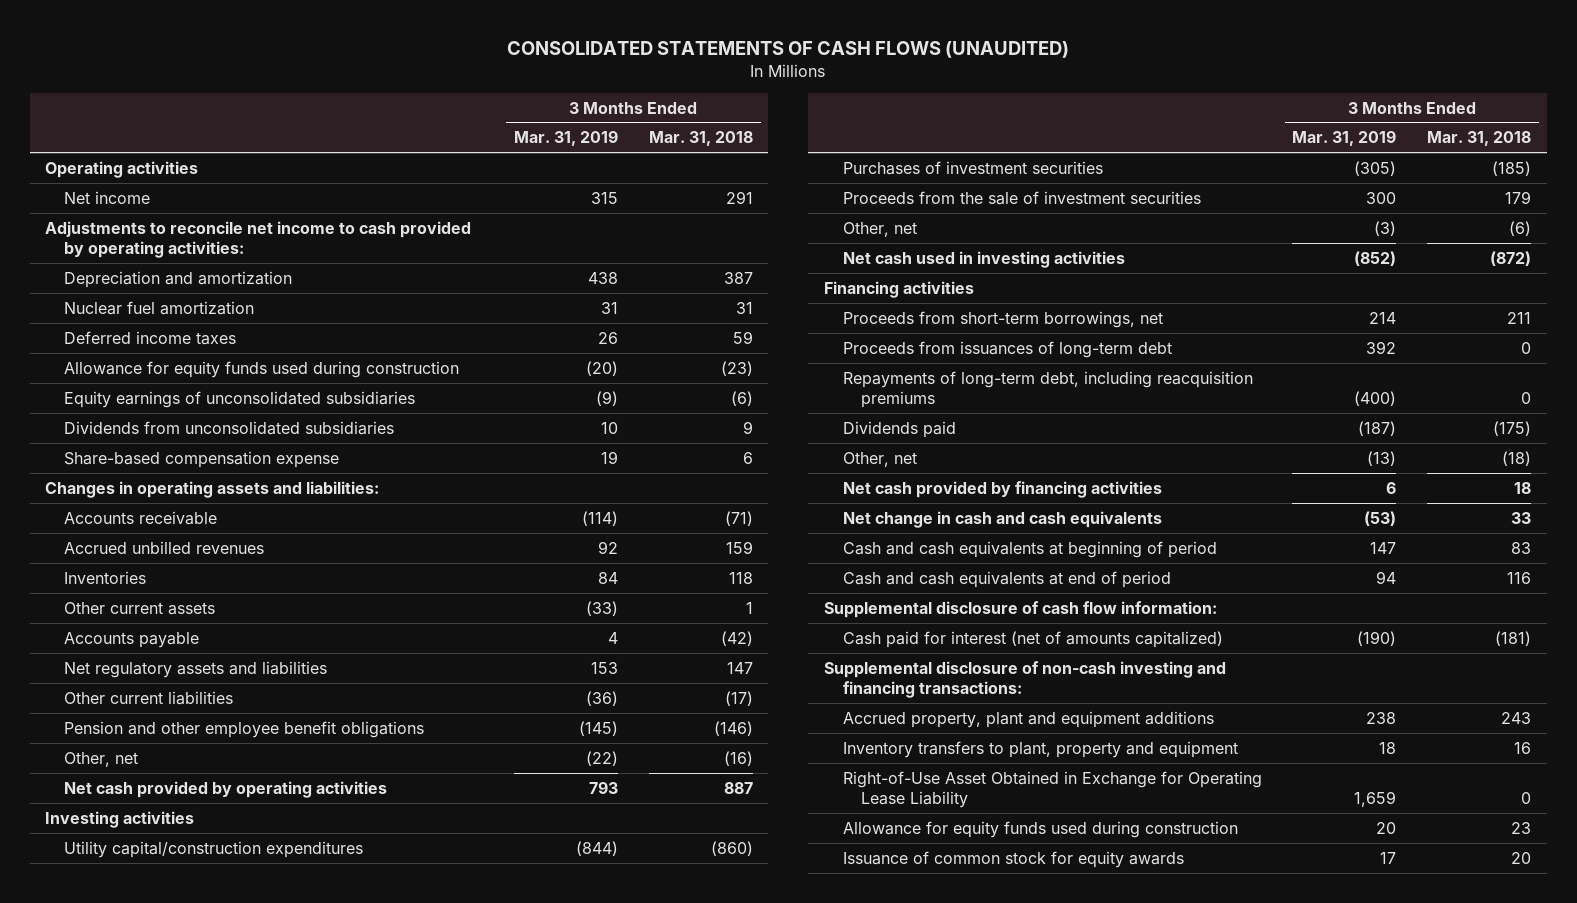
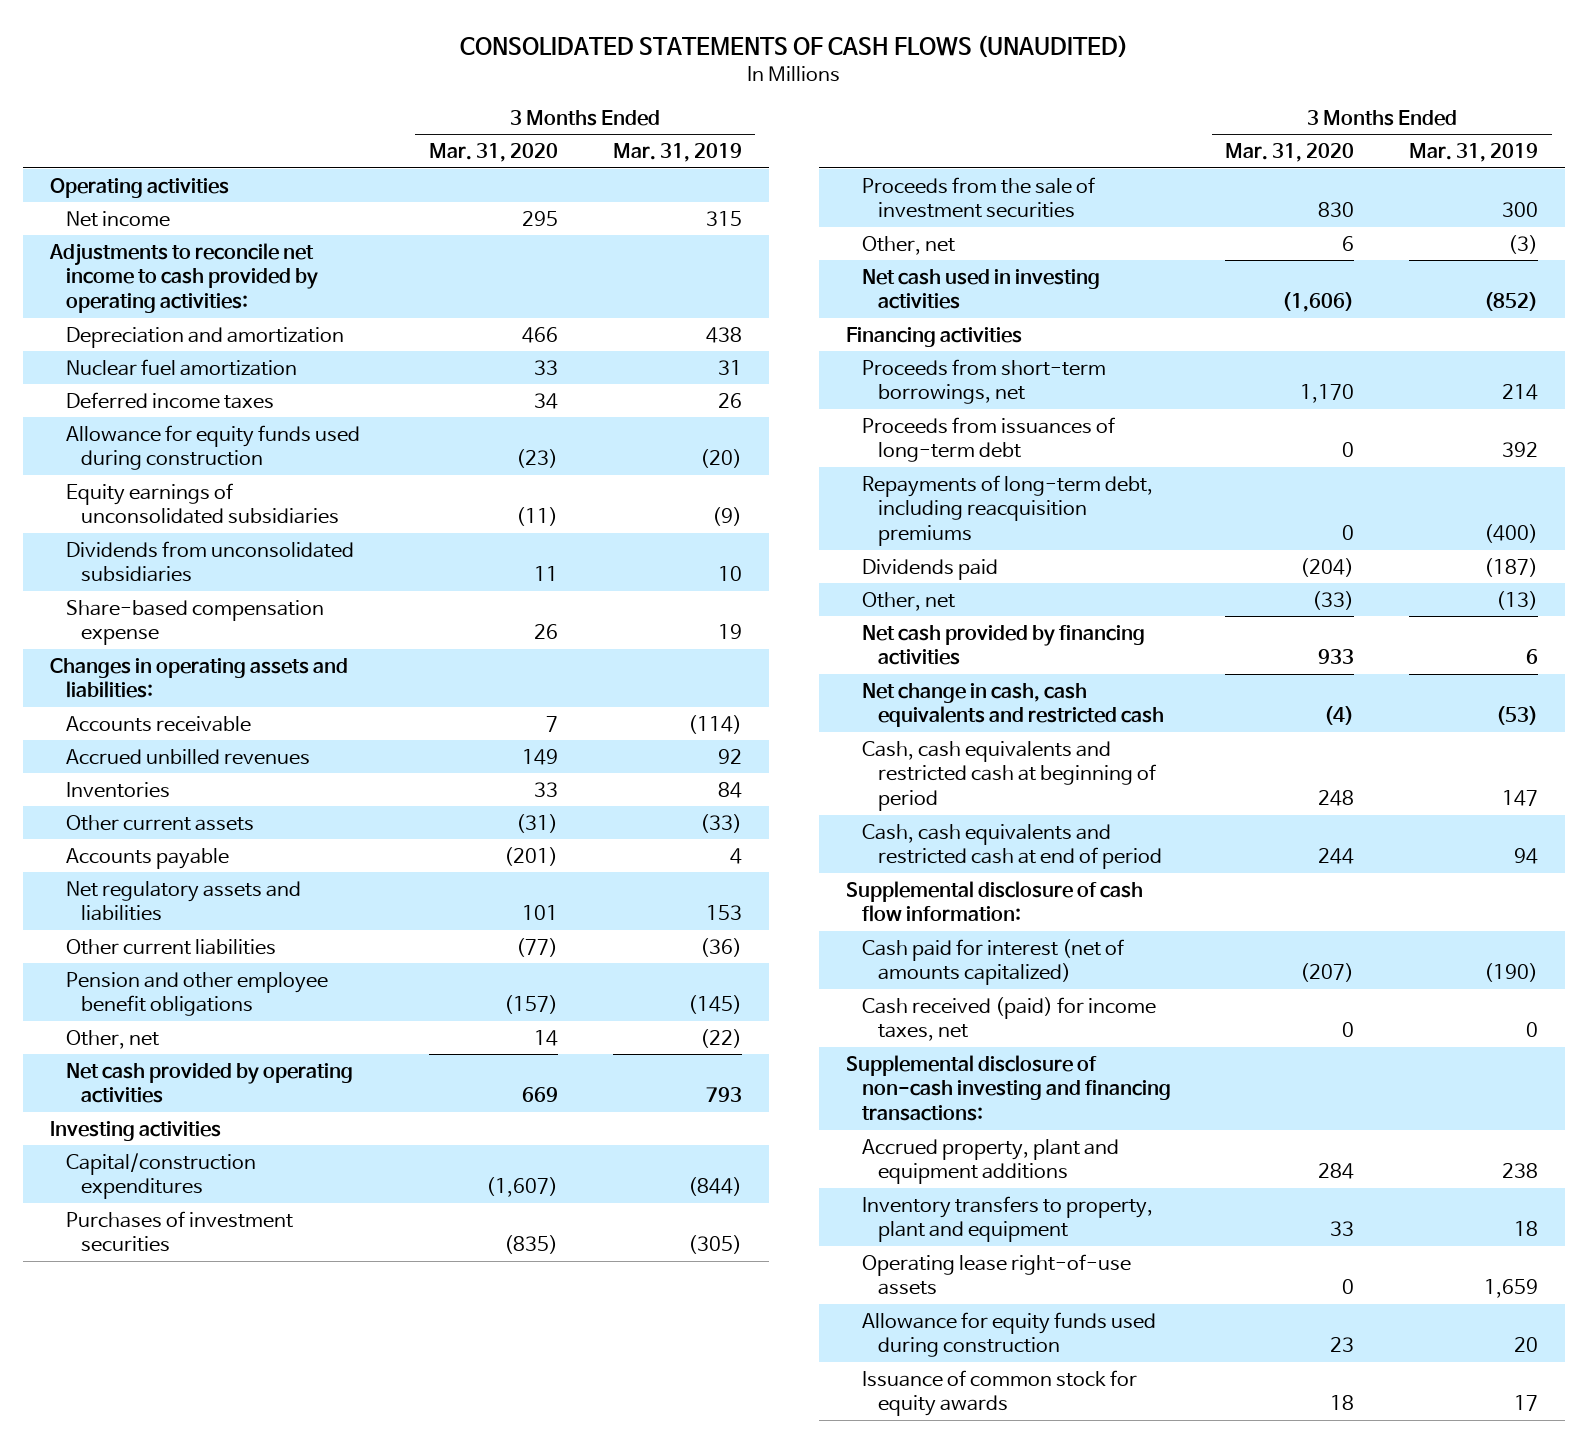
[648,131,753,147] Mar. 31, 2018 -> none
none -> [429,143,559,163] Mar. 31, 2020
[64,840,364,858] Utility capital/construction expenditures -> [65,1152,256,1200] Capital/construction expenditures
[842,510,1162,528] Net change in cash and cash equivalents -> [862,682,1164,728] Net change in cash, cash equivalents and restricted cash
[842,540,1217,558] Cash and cash equivalents at beginning of period -> [862,740,1156,812] Cash, cash equivalents and restricted cash at beginning of period
[842,570,1171,588] Cash and cash equivalents at end of period -> [862,823,1162,870] Cash, cash equivalents and restricted cash at end of period
none -> [862,996,1157,1042] Cash received (paid) for income taxes, net
[842,740,1238,758] Inventory transfers to plant, property and equipment -> [862,1195,1154,1243] Inventory transfers to property, plant and equipment
[842,770,1262,809] Right-of-Use Asset Obtained in Exchange for Operating Lease Liability -> [862,1253,1132,1296] Operating lease right-of-use assets

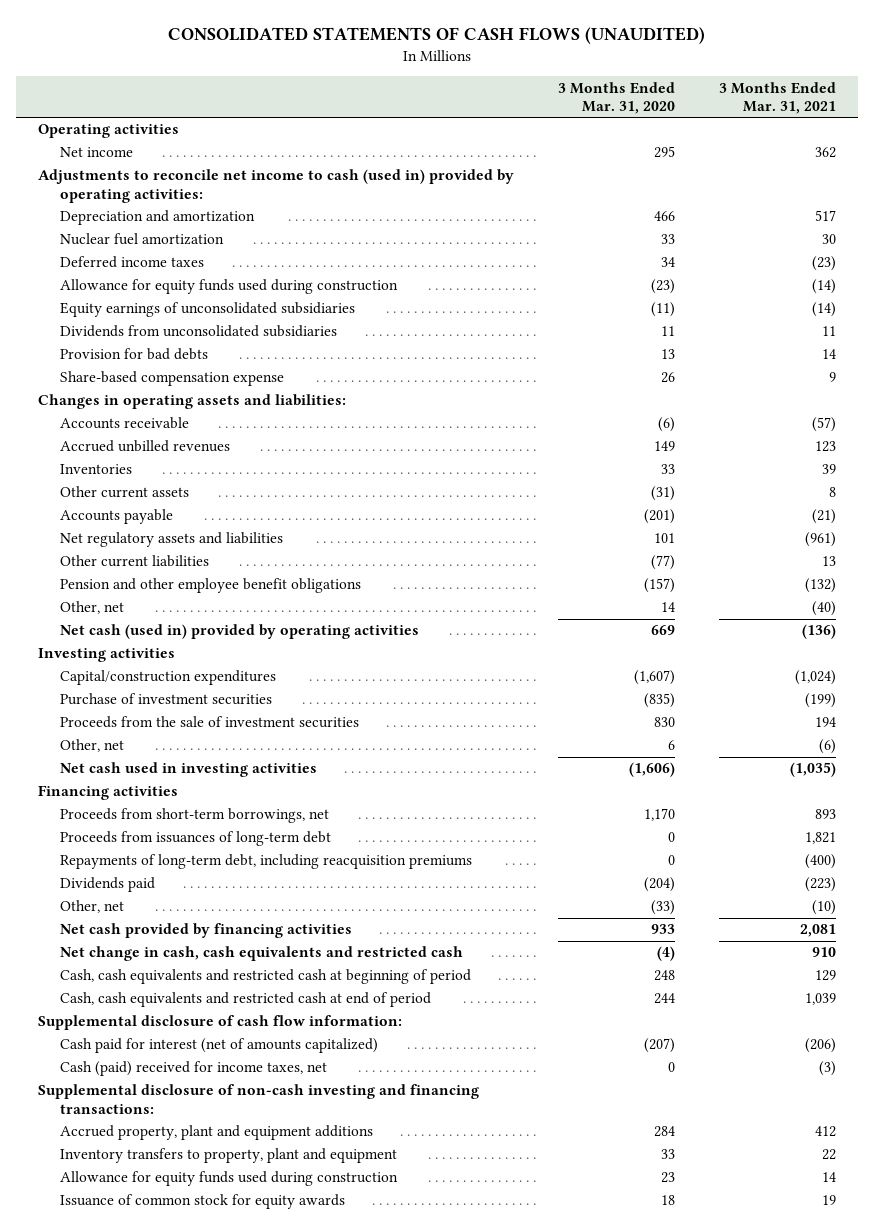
[612,143,742,163] Mar. 31, 2019 -> none
none -> [718,81,836,114] 3 Months Ended Mar. 31, 2021
[48,242,318,314] Adjustments to reconcile net income to cash provided by operating activities: -> [37,169,514,203] Adjustments to reconcile net income to cash (used in) provided by operating activities:
none -> [60,348,209,361] Provision for bad debts
[546,715,559,732] 7 -> [657,417,675,433] (6)
[65,1062,353,1104] Net cash provided by operating activities -> [60,624,420,640] Net cash (used in) provided by operating activities
[65,1210,293,1253] Purchases of investment securities -> [60,693,273,706] Purchase of investment securities
[862,996,1157,1042] Cash received (paid) for income taxes, net -> [60,1061,328,1077] Cash (paid) received for income taxes, net
[862,1253,1132,1296] Operating lease right-of-use assets -> none

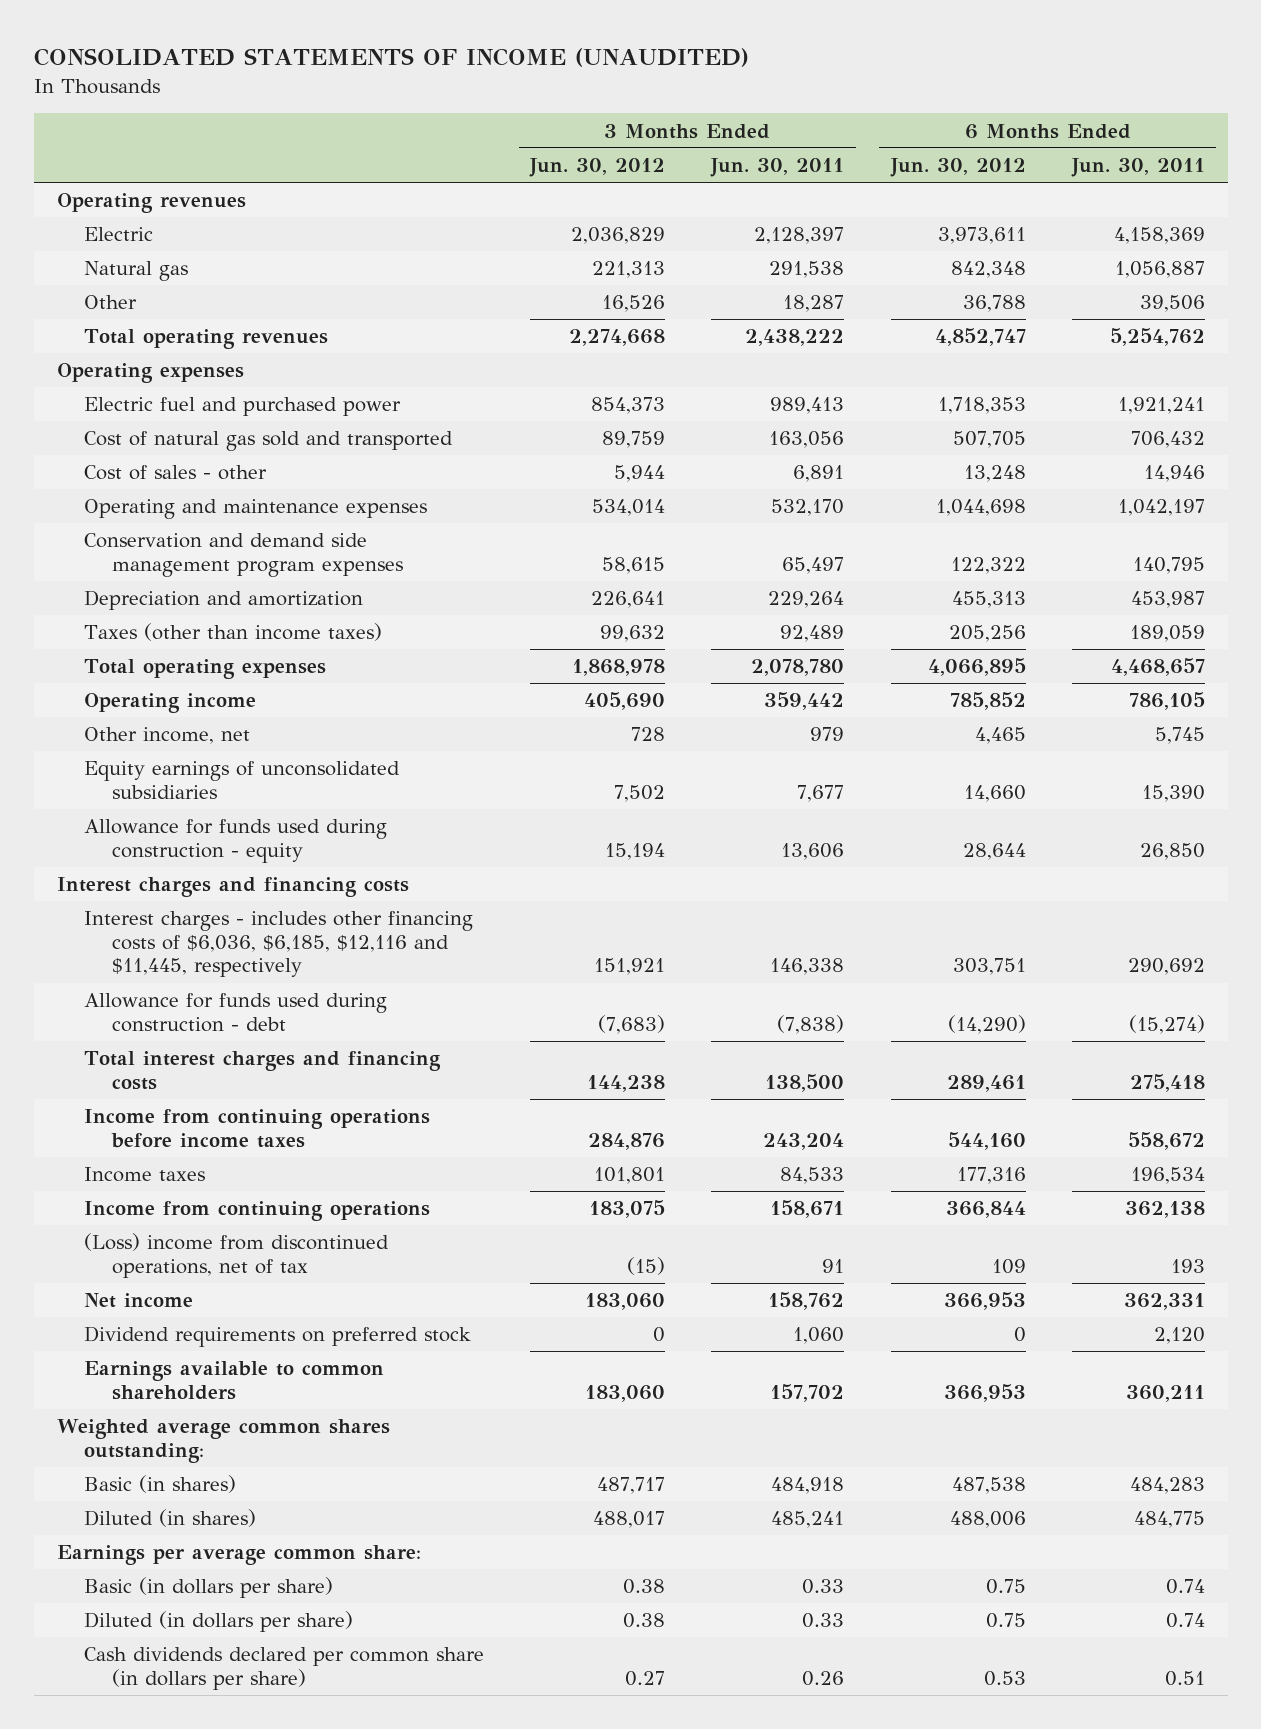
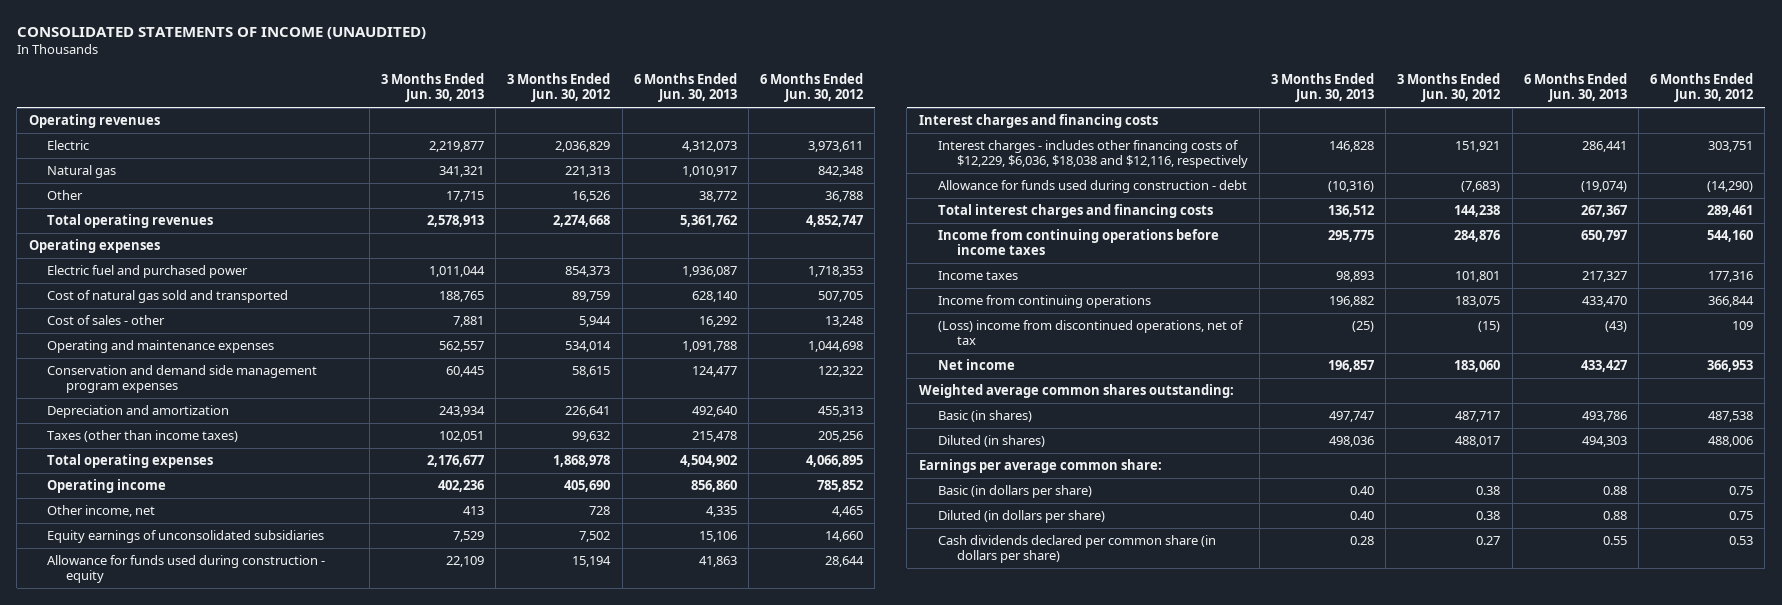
[710,158,845,178] Jun. 30, 2011 -> none
[1070,158,1205,178] Jun. 30, 2011 -> none
none -> [380,72,484,103] 3 Months Ended Jun. 30, 2013
none -> [633,72,737,103] 6 Months Ended Jun. 30, 2013
[84,911,474,978] Interest charges - includes other financing costs of $6,036, $6,185, $12,116 and $11,445, respectively -> [937,140,1248,169] Interest charges - includes other financing costs of $12,229, $6,036, $18,038 and $12,116, respectively
[84,1326,472,1348] Dividend requirements on preferred stock -> none
[84,1361,385,1400] Earnings available to common shareholders -> none

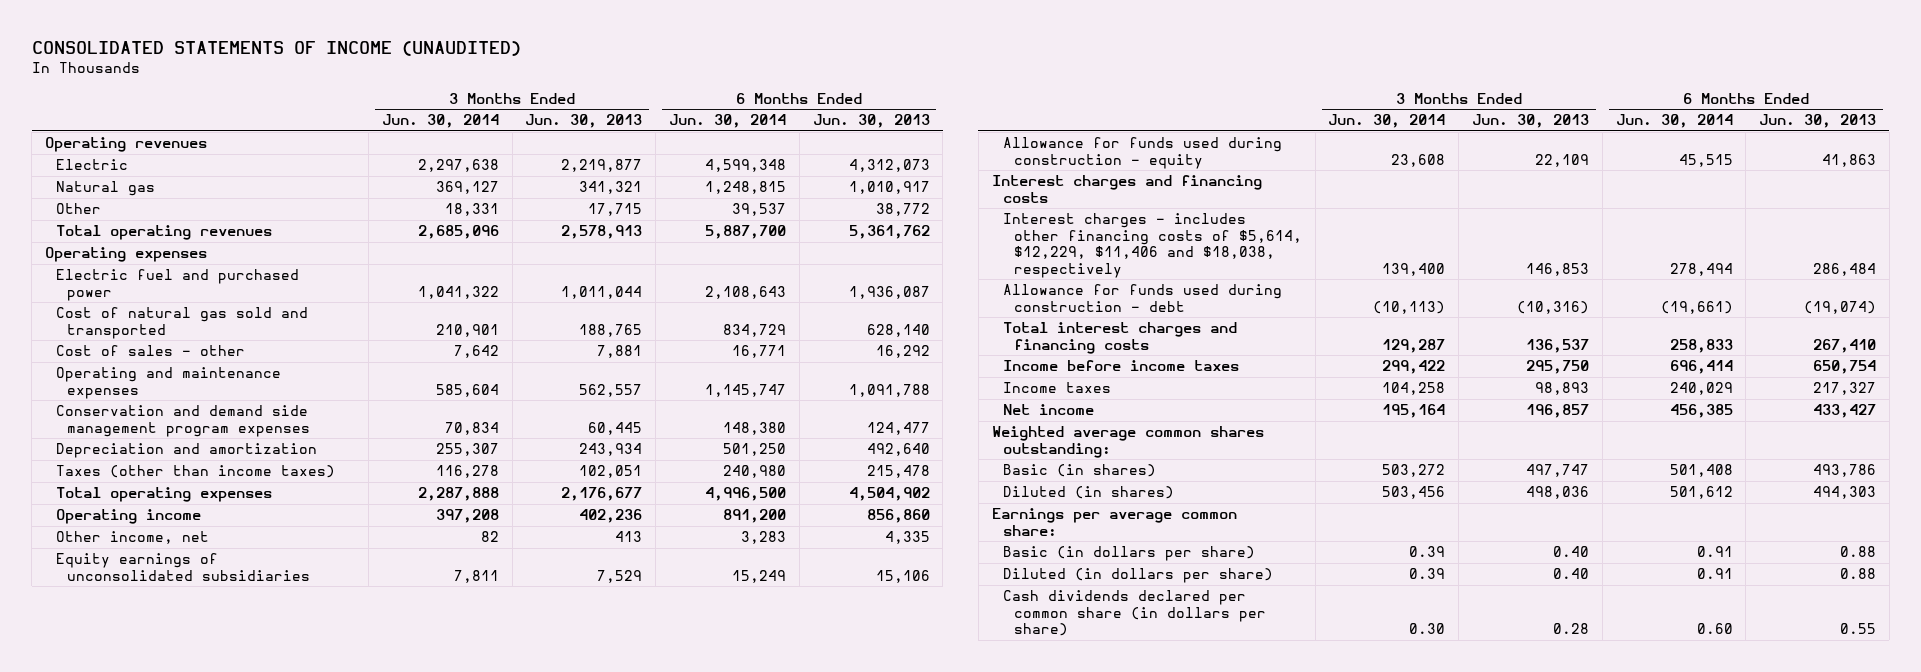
[507,72,611,103] 3 Months Ended Jun. 30, 2012 -> none
[760,72,864,103] 6 Months Ended Jun. 30, 2012 -> none
none -> [381,114,499,129] Jun. 30, 2014
none -> [669,114,787,129] Jun. 30, 2014
[937,140,1248,169] Interest charges - includes other financing costs of $12,229, $6,036, $18,038 and $12,116, respectively -> [1002,213,1302,278] Interest charges - includes other financing costs of $5,614, $12,229, $11,406 and $18,038, respectively
[1329,141,1375,153] 146,828 -> [1526,262,1590,276] 146,853
[1581,141,1627,153] 286,441 -> [1813,262,1877,276] 286,484
[1328,205,1375,218] 136,512 -> [1526,338,1590,353] 136,537
[1580,205,1627,218] 267,367 -> [1813,338,1877,353] 267,410
[937,229,1219,256] Income from continuing operations before income taxes -> [1002,360,1239,372] Income before income taxes
[1328,230,1375,243] 295,775 -> [1526,360,1590,375] 295,750
[1580,230,1627,243] 650,797 -> [1813,360,1877,375] 650,754
[937,295,1151,309] Income from continuing operations -> none
[937,320,1244,346] (Loss) income from discontinued operations, net of tax -> none

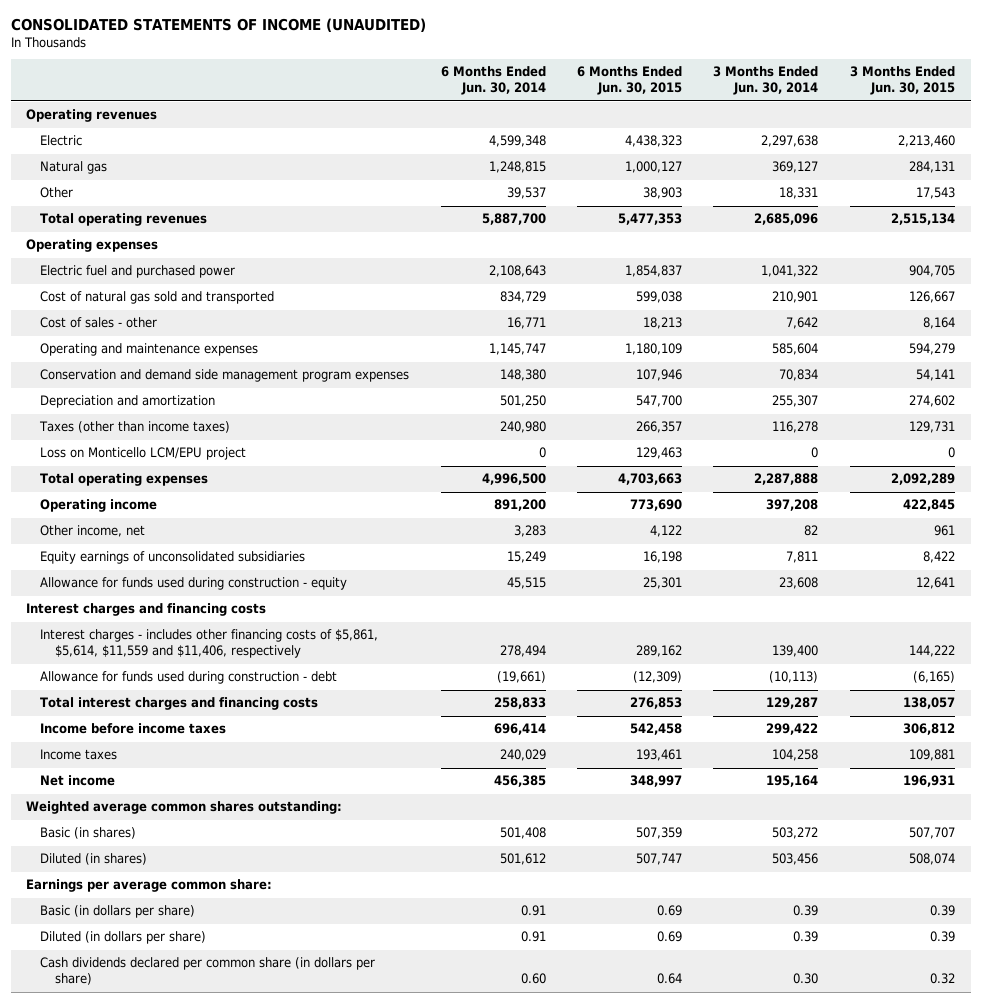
[525,114,643,129] Jun. 30, 2013 -> none
[812,114,930,129] Jun. 30, 2013 -> none
none -> [577,66,683,96] 6 Months Ended Jun. 30, 2015
none -> [849,66,955,96] 3 Months Ended Jun. 30, 2015
none -> [40,447,247,461] Loss on Monticello LCM/EPU project
[1002,213,1302,278] Interest charges - includes other financing costs of $5,614, $12,229, $11,406 and $18,038, respectively -> [40,629,379,659] Interest charges - includes other financing costs of $5,861, $5,614, $11,559 and $11,406, respectively

